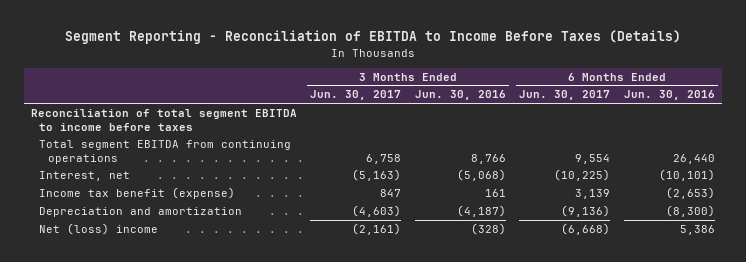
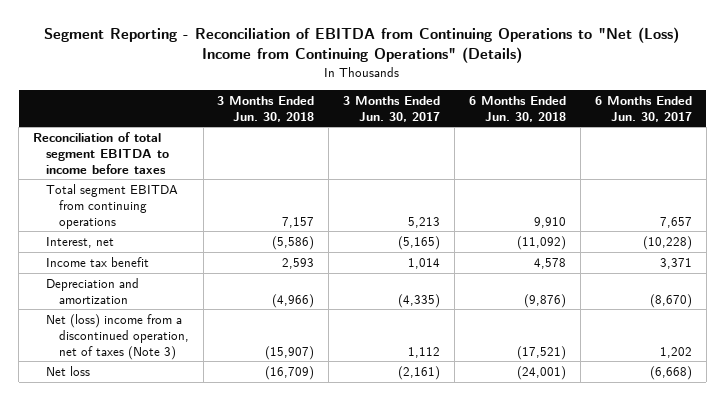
[64,30,681,45] Segment Reporting - Reconciliation of EBITDA to Income Before Taxes (Details) -> [44,26,680,64] Segment Reporting - Reconciliation of EBITDA from Continuing Operations to "Net (Loss) Income from Continuing Operations" (Details)
[414,90,506,101] Jun. 30, 2016 -> none
[623,90,715,101] Jun. 30, 2016 -> none
none -> [217,95,315,122] 3 Months Ended Jun. 30, 2018
none -> [468,95,566,122] 6 Months Ended Jun. 30, 2018
[366,153,402,164] 6,758 -> [408,216,441,228] 5,213
[575,153,611,164] 9,554 -> [659,216,692,228] 7,657
[352,168,402,181] (5,163) -> [398,235,441,250] (5,165)
[554,168,611,181] (10,225) -> [642,235,692,250] (10,228)
[39,186,236,199] Income tax benefit (expense) -> [45,256,149,267] Income tax benefit
[380,188,402,197] 847 -> [408,257,441,269] 1,014
[575,188,611,199] 3,139 -> [659,257,692,269] 3,371
[352,204,402,217] (4,603) -> [398,293,441,308] (4,335)
[561,204,611,217] (9,136) -> [649,293,692,308] (8,670)
none -> [45,313,189,360] Net (loss) income from a discontinued operation, net of taxes (Note 3)
[39,222,159,235] Net (loss) income -> [45,365,90,376] Net loss

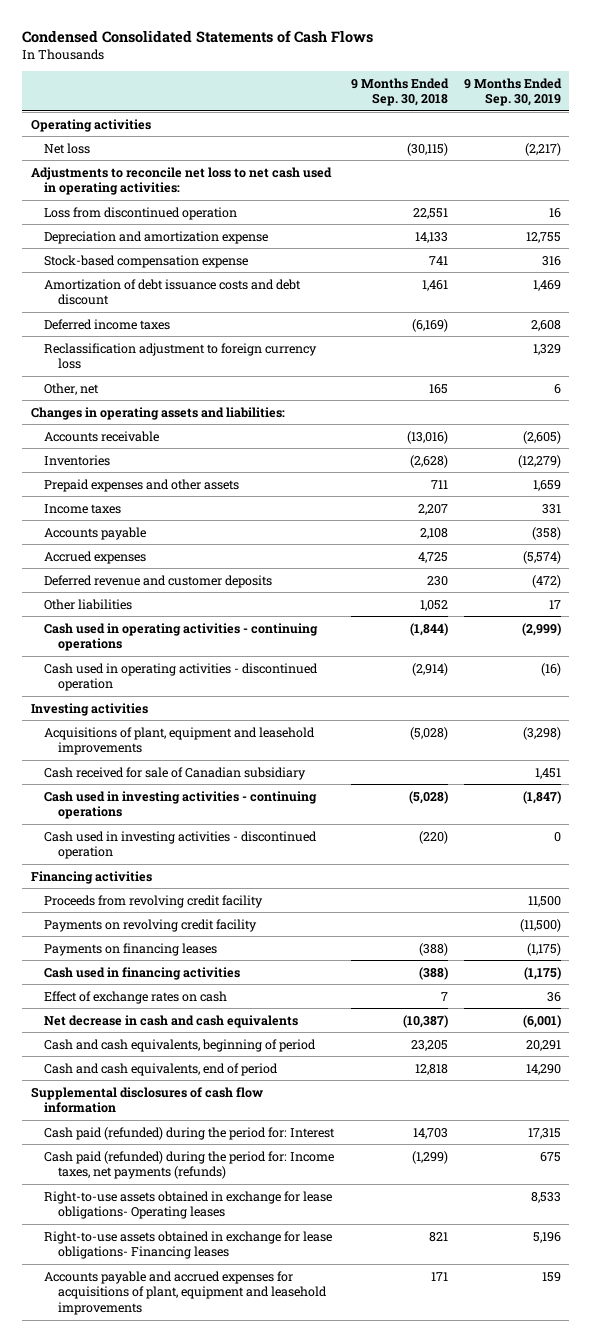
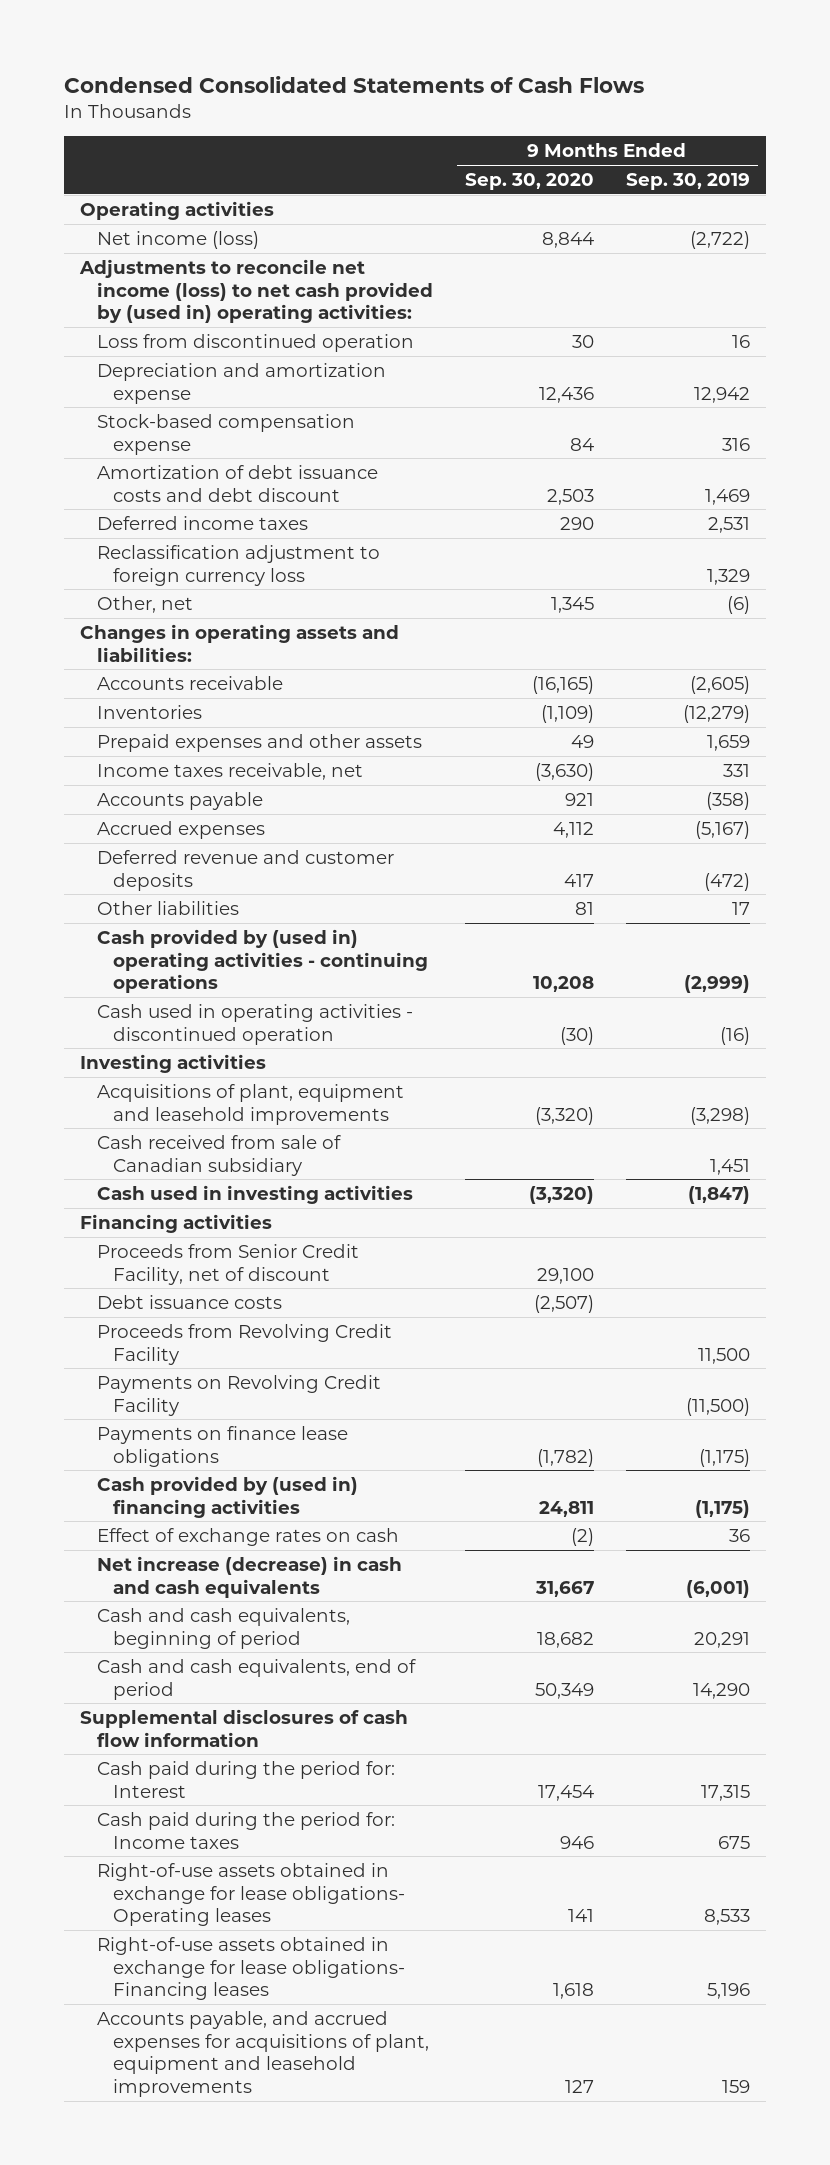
[350,77,449,107] 9 Months Ended Sep. 30, 2018 -> none
none -> [464,172,594,190] Sep. 30, 2020
[44,142,91,154] Net loss -> [96,230,259,249] Net income (loss)
[525,142,562,156] (2,217) -> [689,230,750,249] (2,722)
[30,166,332,196] Adjustments to reconcile net loss to net cash used in operating activities: -> [78,258,433,324] Adjustments to reconcile net income (loss) to net cash provided by (used in) operating activities:
[526,231,562,243] 12,755 -> [693,386,750,403] 12,942
[531,319,562,331] 2,608 -> [707,516,750,533] 2,531
[554,383,562,394] 6 -> [726,595,750,614] (6)
[44,503,122,514] Income taxes -> [96,762,363,780] Income taxes receivable, net
[523,550,562,564] (5,574) -> [694,820,750,839] (5,167)
[44,622,319,652] Cash used in operating activities - continuing operations -> [96,928,429,994] Cash provided by (used in) operating activities - continuing operations
[44,830,318,860] Cash used in investing activities - discontinued operation -> none
[44,766,307,780] Cash received for sale of Canadian subsidiary -> [96,1134,341,1176] Cash received from sale of Canadian subsidiary
[44,790,318,820] Cash used in investing activities - continuing operations -> [96,1184,413,1204] Cash used in investing activities
none -> [96,1243,359,1285] Proceeds from Senior Credit Facility, net of discount
none -> [96,1294,282,1309] Debt issuance costs
[44,894,264,908] Proceeds from revolving credit facility -> [96,1323,392,1365] Proceeds from Revolving Credit Facility
[44,918,258,932] Payments on revolving credit facility -> [96,1374,381,1416] Payments on Revolving Credit Facility
[44,942,218,956] Payments on financing leases -> [96,1425,348,1467] Payments on finance lease obligations
[44,966,241,980] Cash used in financing activities -> [96,1475,358,1518] Cash provided by (used in) financing activities
[44,1014,299,1028] Net decrease in cash and cash equivalents -> [96,1555,402,1598] Net increase (decrease) in cash and cash equivalents
[44,1126,336,1140] Cash paid (refunded) during the period for: Interest -> [96,1760,395,1798] Cash paid during the period for: Interest
[44,1150,335,1180] Cash paid (refunded) during the period for: Income taxes, net payments (refunds) -> [96,1811,395,1849] Cash paid during the period for: Income taxes
[44,1190,333,1220] Right-to-use assets obtained in exchange for lease obligations- Operating leases -> [96,1862,406,1927] Right-of-use assets obtained in exchange for lease obligations- Operating leases
[44,1230,333,1260] Right-to-use assets obtained in exchange for lease obligations- Financing leases -> [96,1936,406,2001] Right-of-use assets obtained in exchange for lease obligations- Financing leases
[44,1270,328,1316] Accounts payable and accrued expenses for acquisitions of plant, equipment and leasehold improvements -> [96,2010,430,2098] Accounts payable, and accrued expenses for acquisitions of plant, equipment and leasehold improvements

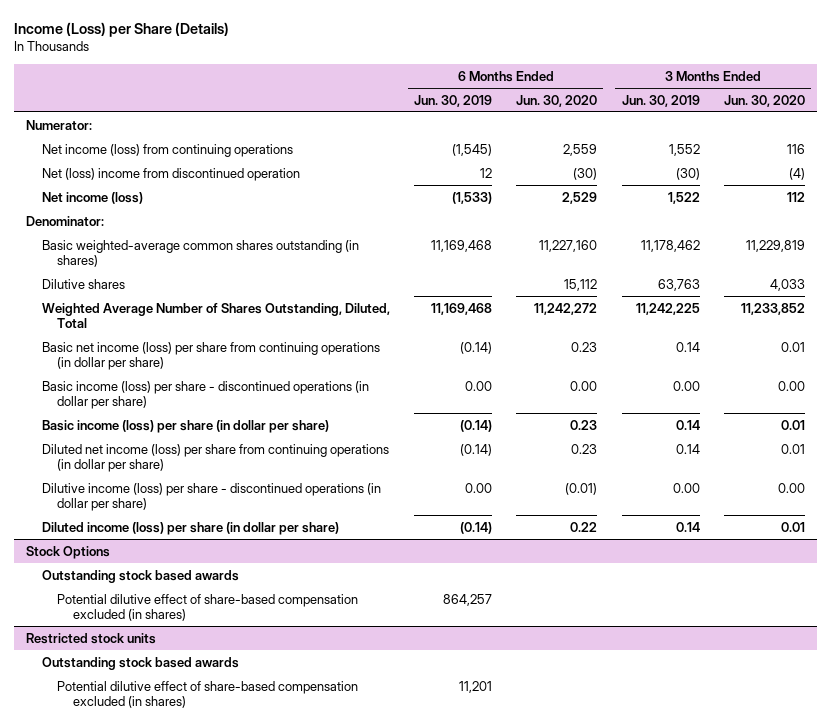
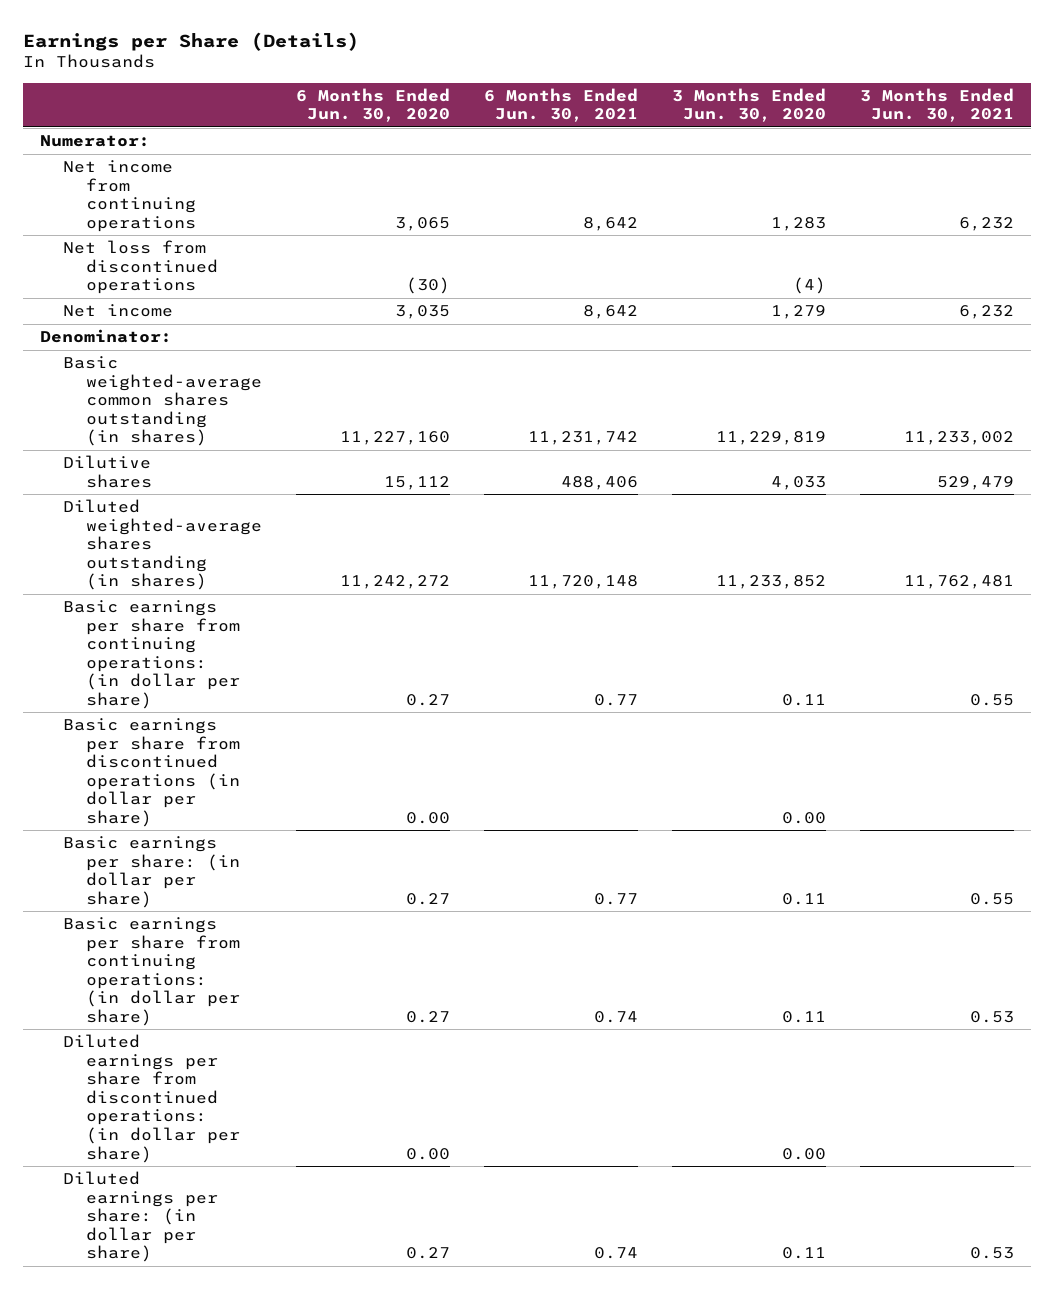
[14,22,230,38] Income (Loss) per Share (Details) -> [22,31,359,51] Earnings per Share (Details)
[414,94,493,107] Jun. 30, 2019 -> none
[621,94,700,107] Jun. 30, 2019 -> none
none -> [484,87,639,123] 6 Months Ended Jun. 30, 2021
none -> [860,87,1015,123] 3 Months Ended Jun. 30, 2021
[41,143,293,157] Net income (loss) from continuing operations -> [62,160,196,232] Net income from continuing operations
[563,143,598,156] 2,559 -> [394,216,450,231] 3,065
[786,143,805,154] 116 -> [771,216,827,231] 1,283
[41,167,300,181] Net (loss) income from discontinued operation -> [62,240,218,295] Net loss from discontinued operations
[41,191,143,204] Net income (loss) -> [62,304,173,318] Net income
[562,191,598,204] 2,529 -> [394,305,450,320] 3,035
[786,191,805,202] 112 -> [771,305,827,320] 1,279
[26,545,111,559] Stock Options -> none
[41,569,239,583] Outstanding stock based awards -> none
[57,593,359,622] Potential dilutive effect of share-based compensation excluded (in shares) -> none
[26,632,157,644] Restricted stock units -> none
[41,656,239,670] Outstanding stock based awards -> none
[57,680,359,709] Potential dilutive effect of share-based compensation excluded (in shares) -> none
[41,302,390,329] Weighted Average Number of Shares Outstanding, Diluted, Total -> [62,499,262,591] Diluted weighted-average shares outstanding (in shares)
[41,341,380,371] Basic net income (loss) per share from continuing operations (in dollar per share) -> [62,600,240,709] Basic earnings per share from continuing operations: (in dollar per share)
[571,341,598,352] 0.23 -> [405,693,450,706] 0.27
[780,341,805,352] 0.01 -> [782,693,827,706] 0.11
[41,380,369,410] Basic income (loss) per share - discontinued operations (in dollar per share) -> [62,718,240,827] Basic earnings per share from discontinued operations (in dollar per share)
[41,419,329,433] Basic income (loss) per share (in dollar per share) -> [62,836,240,908] Basic earnings per share: (in dollar per share)
[570,419,598,430] 0.23 -> [405,892,450,905] 0.27
[780,419,805,430] 0.01 -> [782,892,827,905] 0.11
[41,443,389,473] Diluted net income (loss) per share from continuing operations (in dollar per share) -> [62,917,240,1026] Basic earnings per share from continuing operations: (in dollar per share)
[571,443,598,454] 0.23 -> [405,1010,450,1023] 0.27
[780,443,805,454] 0.01 -> [782,1010,827,1023] 0.11
[41,482,381,512] Dilutive income (loss) per share - discontinued operations (in dollar per share) -> [62,1034,240,1163] Diluted earnings per share from discontinued operations: (in dollar per share)
[565,482,598,495] (0.01) -> [405,1147,450,1160] 0.00
[41,521,339,535] Diluted income (loss) per share (in dollar per share) -> [62,1171,218,1263] Diluted earnings per share: (in dollar per share)
[570,521,598,532] 0.22 -> [405,1247,450,1260] 0.27
[780,521,805,532] 0.01 -> [782,1247,827,1260] 0.11

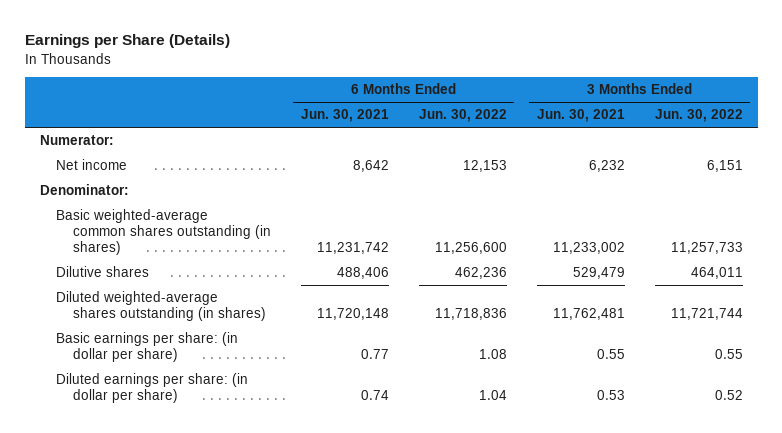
[295,87,450,123] 6 Months Ended Jun. 30, 2020 -> none
[672,87,827,123] 3 Months Ended Jun. 30, 2020 -> none
none -> [418,109,507,123] Jun. 30, 2022
none -> [654,109,743,123] Jun. 30, 2022
[62,160,196,232] Net income from continuing operations -> none
[62,240,218,295] Net loss from discontinued operations -> none
[62,600,240,709] Basic earnings per share from continuing operations: (in dollar per share) -> none
[62,718,240,827] Basic earnings per share from discontinued operations (in dollar per share) -> none
[62,917,240,1026] Basic earnings per share from continuing operations: (in dollar per share) -> none
[62,1034,240,1163] Diluted earnings per share from discontinued operations: (in dollar per share) -> none

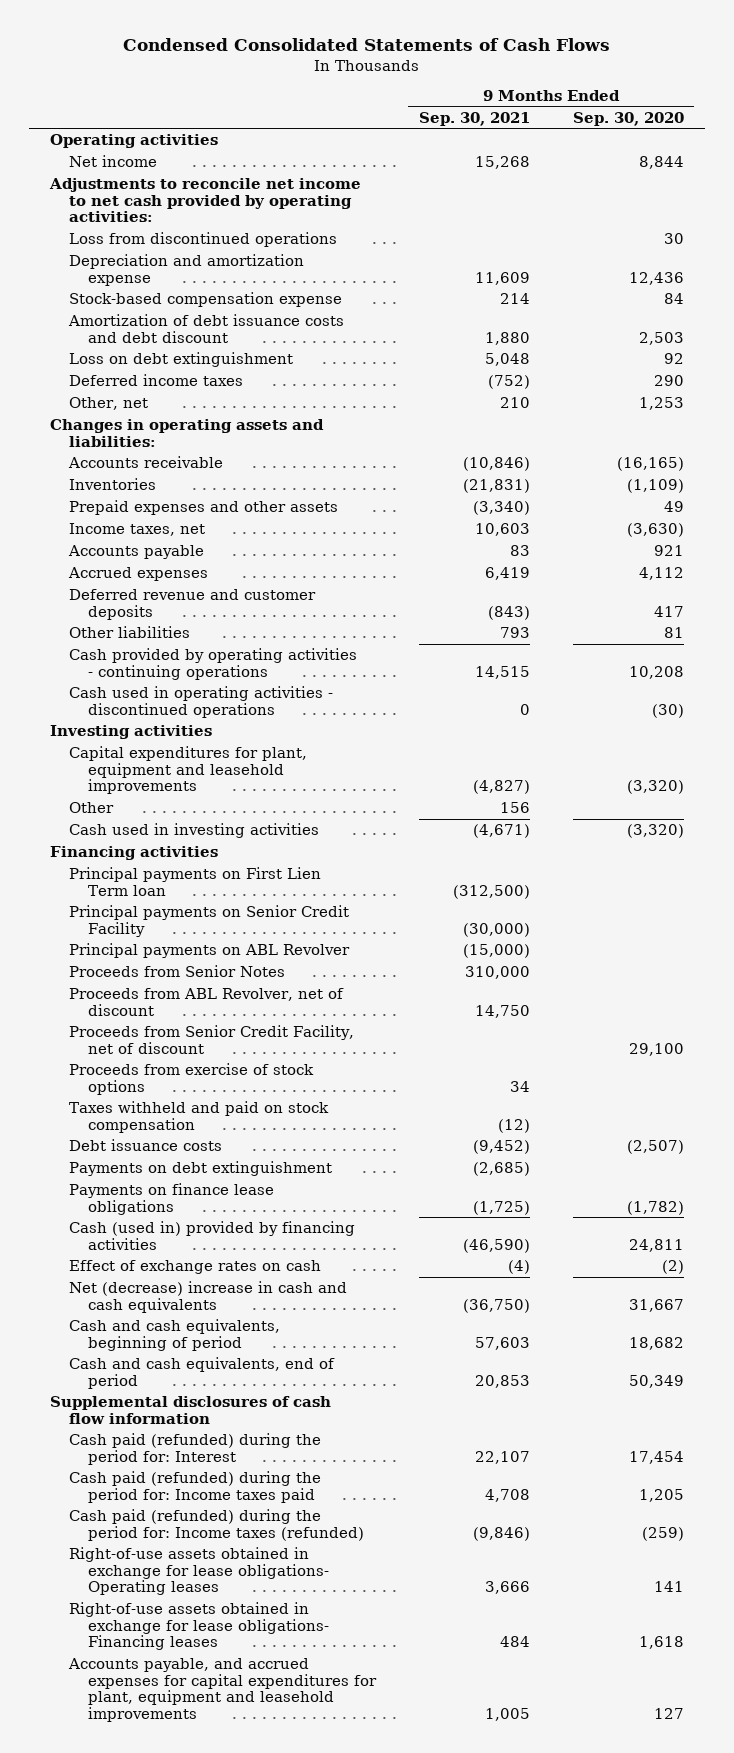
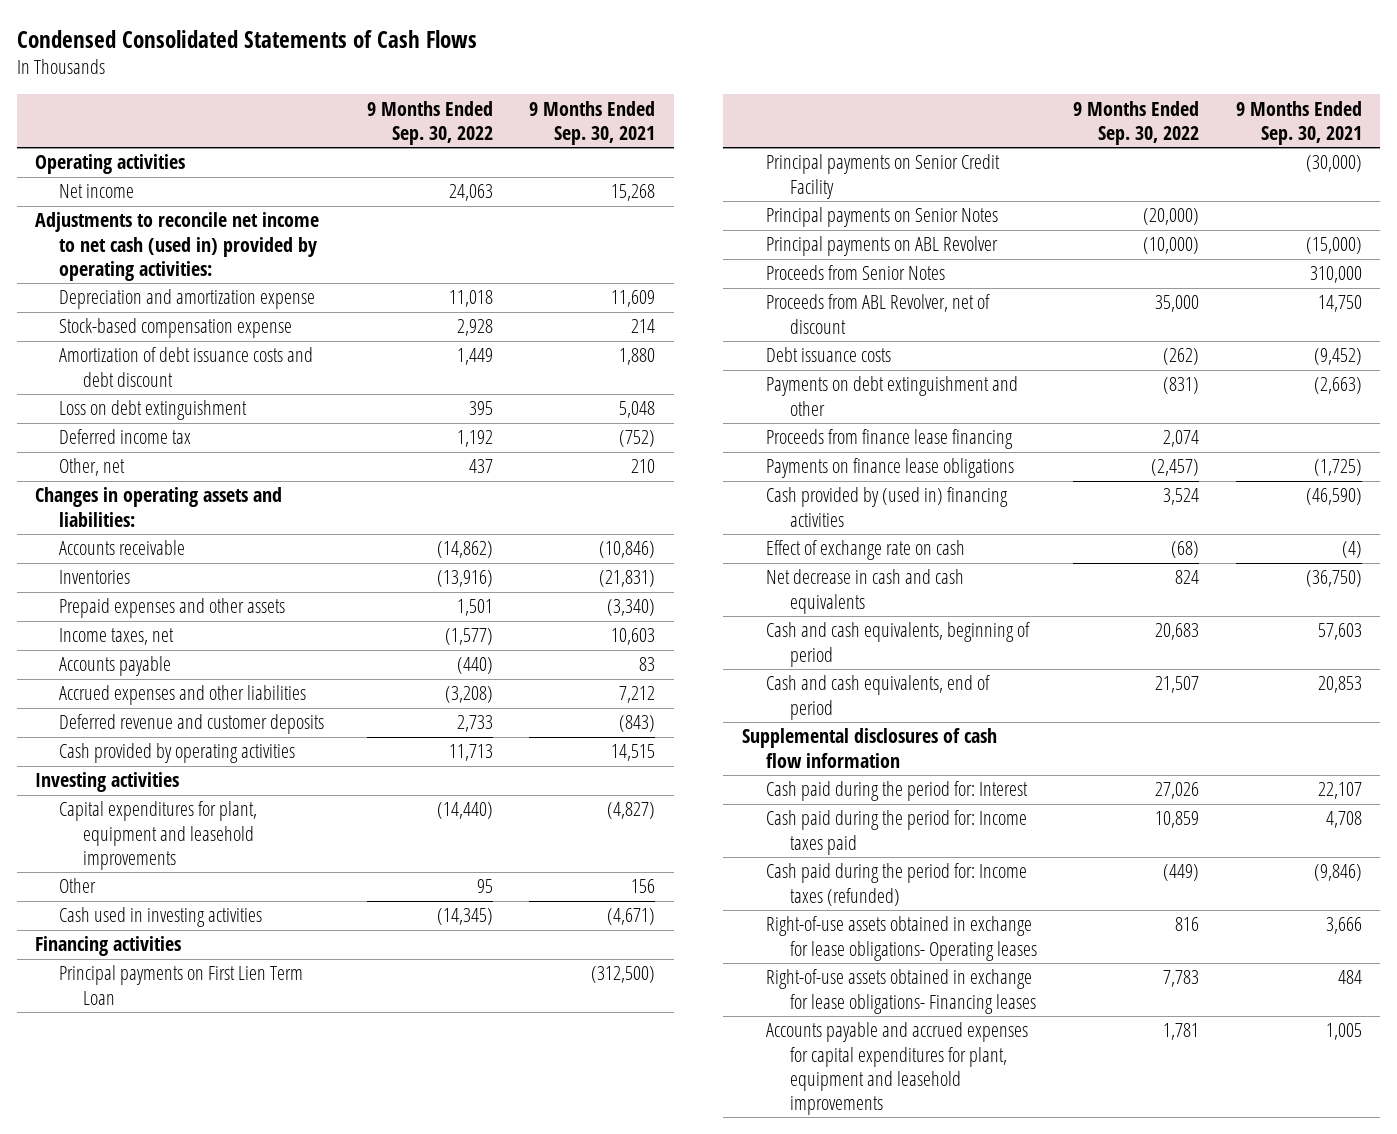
[572,111,684,126] Sep. 30, 2020 -> none
none -> [366,100,493,145] 9 Months Ended Sep. 30, 2022
[69,232,338,248] Loss from discontinued operations -> none
[49,178,362,223] Adjustments to reconcile net income to net cash provided by operating activities: -> [35,212,320,281] Adjustments to reconcile net income to net cash (used in) provided by operating activities:
[69,374,244,387] Deferred income taxes -> [59,429,192,445] Deferred income tax
[68,567,209,582] Accrued expenses -> none
none -> [59,685,307,706] Accrued expenses and other liabilities
[69,626,191,639] Other liabilities -> none
[69,686,334,718] Cash used in operating activities - discontinued operations -> none
[69,648,358,680] Cash provided by operating activities - continuing operations -> [59,743,296,764] Cash provided by operating activities
[69,867,322,896] Principal payments on First Lien Term loan -> [59,965,304,1005] Principal payments on First Lien Term Loan
none -> [765,207,998,228] Principal payments on Senior Notes
[69,1025,355,1054] Proceeds from Senior Credit Facility, net of discount -> none
[69,1063,315,1095] Proceeds from exercise of stock options -> none
[69,1101,330,1133] Taxes withheld and paid on stock compensation -> none
[69,1161,333,1177] Payments on debt extinguishment -> [765,376,1018,416] Payments on debt extinguishment and other
[472,1162,530,1177] (2,685) -> [1314,377,1363,395] (2,663)
none -> [765,429,1013,450] Proceeds from finance lease financing
[69,1221,356,1250] Cash (used in) provided by financing activities -> [765,487,1008,527] Cash provided by (used in) financing activities
[69,1260,322,1275] Effect of exchange rates on cash -> [765,540,965,561] Effect of exchange rate on cash
[69,1281,348,1313] Net (decrease) increase in cash and cash equivalents -> [765,569,964,614] Net decrease in cash and cash equivalents
[69,1433,322,1465] Cash paid (refunded) during the period for: Interest -> [765,781,1028,802] Cash paid during the period for: Interest
[69,1471,322,1503] Cash paid (refunded) during the period for: Income taxes paid -> [765,810,1027,855] Cash paid during the period for: Income taxes paid
[69,1509,364,1541] Cash paid (refunded) during the period for: Income taxes (refunded) -> [765,863,1027,906] Cash paid during the period for: Income taxes (refunded)
[68,1658,377,1722] Accounts payable, and accrued expenses for capital expenditures for plant, equipment and leasehold improvements -> [765,1022,1028,1115] Accounts payable and accrued expenses for capital expenditures for plant, equipment and leasehold improvements

